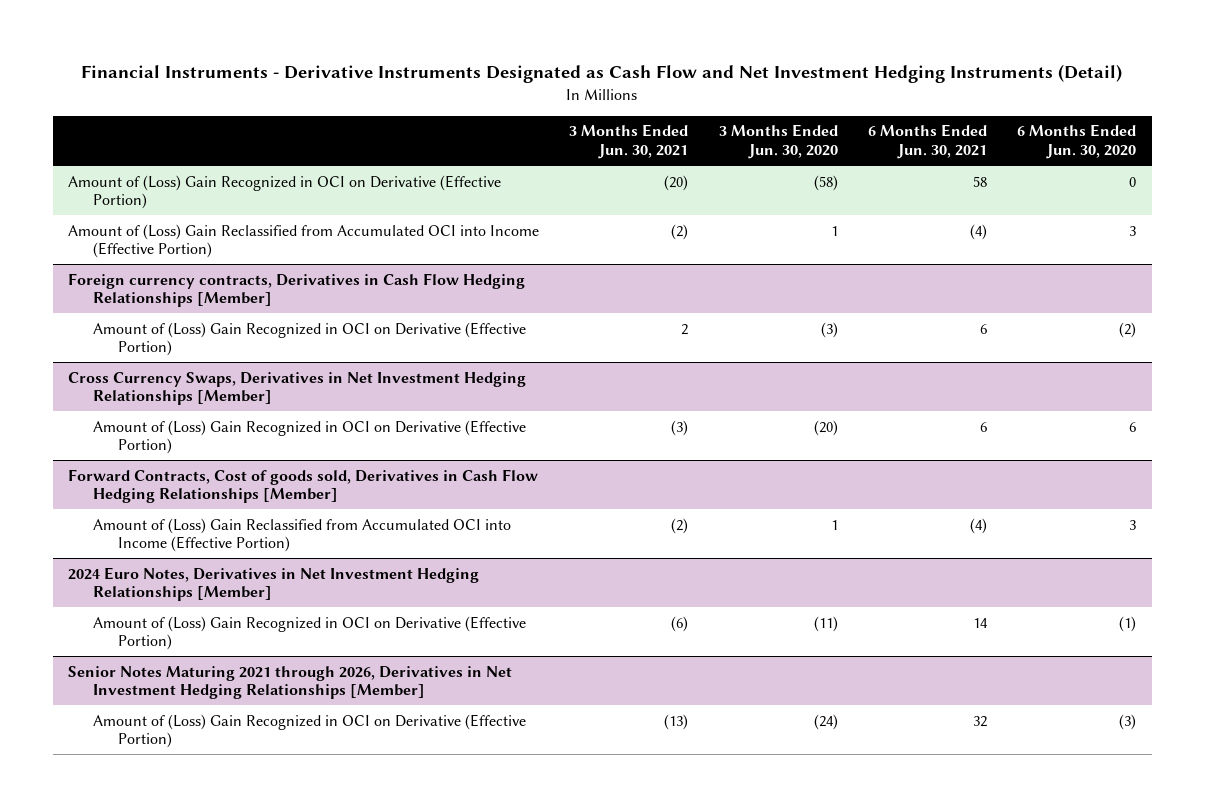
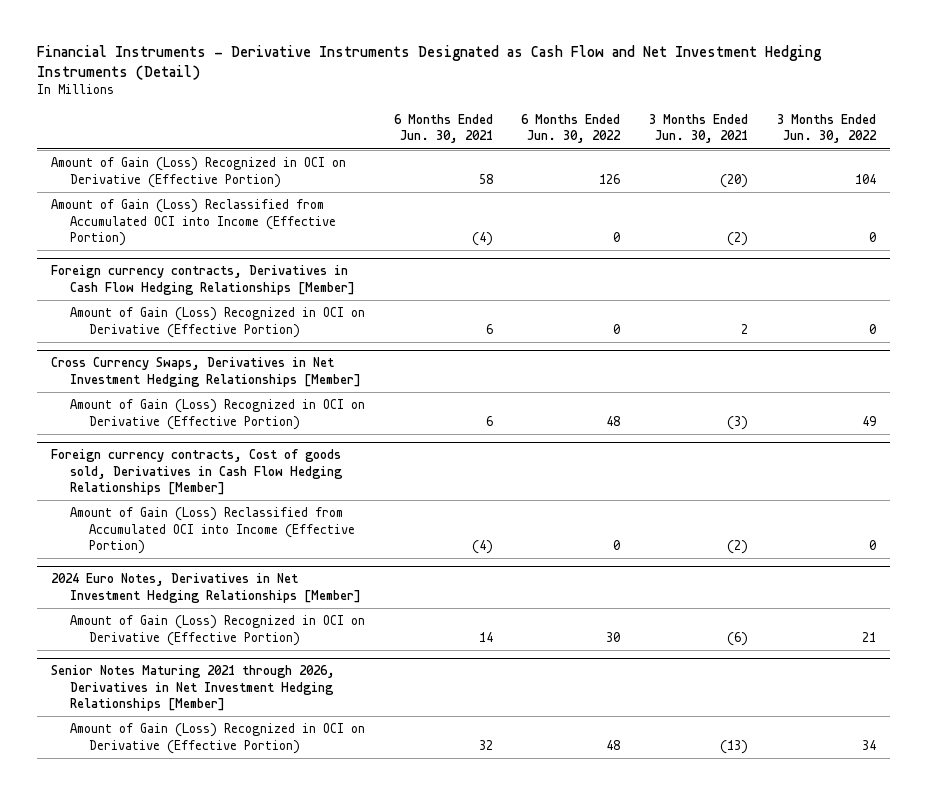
[718,124,838,160] 3 Months Ended Jun. 30, 2020 -> none
[1017,124,1137,160] 6 Months Ended Jun. 30, 2020 -> none
none -> [521,114,622,144] 6 Months Ended Jun. 30, 2022
none -> [776,114,877,144] 3 Months Ended Jun. 30, 2022
[68,174,502,210] Amount of (Loss) Gain Recognized in OCI on Derivative (Effective Portion) -> [51,157,347,188] Amount of Gain (Loss) Recognized in OCI on Derivative (Effective Portion)
[68,223,540,259] Amount of (Loss) Gain Reclassified from Accumulated OCI into Income (Effective Portion) -> [51,199,337,246] Amount of Gain (Loss) Reclassified from Accumulated OCI into Income (Effective Portion)
[92,321,526,357] Amount of (Loss) Gain Recognized in OCI on Derivative (Effective Portion) -> [70,307,366,338] Amount of Gain (Loss) Recognized in OCI on Derivative (Effective Portion)
[92,419,526,455] Amount of (Loss) Gain Recognized in OCI on Derivative (Effective Portion) -> [70,399,366,430] Amount of Gain (Loss) Recognized in OCI on Derivative (Effective Portion)
[68,468,539,504] Forward Contracts, Cost of goods sold, Derivatives in Cash Flow Hedging Relationships [Member] -> [51,449,344,496] Foreign currency contracts, Cost of goods sold, Derivatives in Cash Flow Hedging Relationships [Member]
[92,517,511,553] Amount of (Loss) Gain Reclassified from Accumulated OCI into Income (Effective Portion) -> [70,507,356,554] Amount of Gain (Loss) Reclassified from Accumulated OCI into Income (Effective Portion)
[92,615,526,651] Amount of (Loss) Gain Recognized in OCI on Derivative (Effective Portion) -> [70,615,366,646] Amount of Gain (Loss) Recognized in OCI on Derivative (Effective Portion)
[92,713,526,749] Amount of (Loss) Gain Recognized in OCI on Derivative (Effective Portion) -> [70,723,366,754] Amount of Gain (Loss) Recognized in OCI on Derivative (Effective Portion)

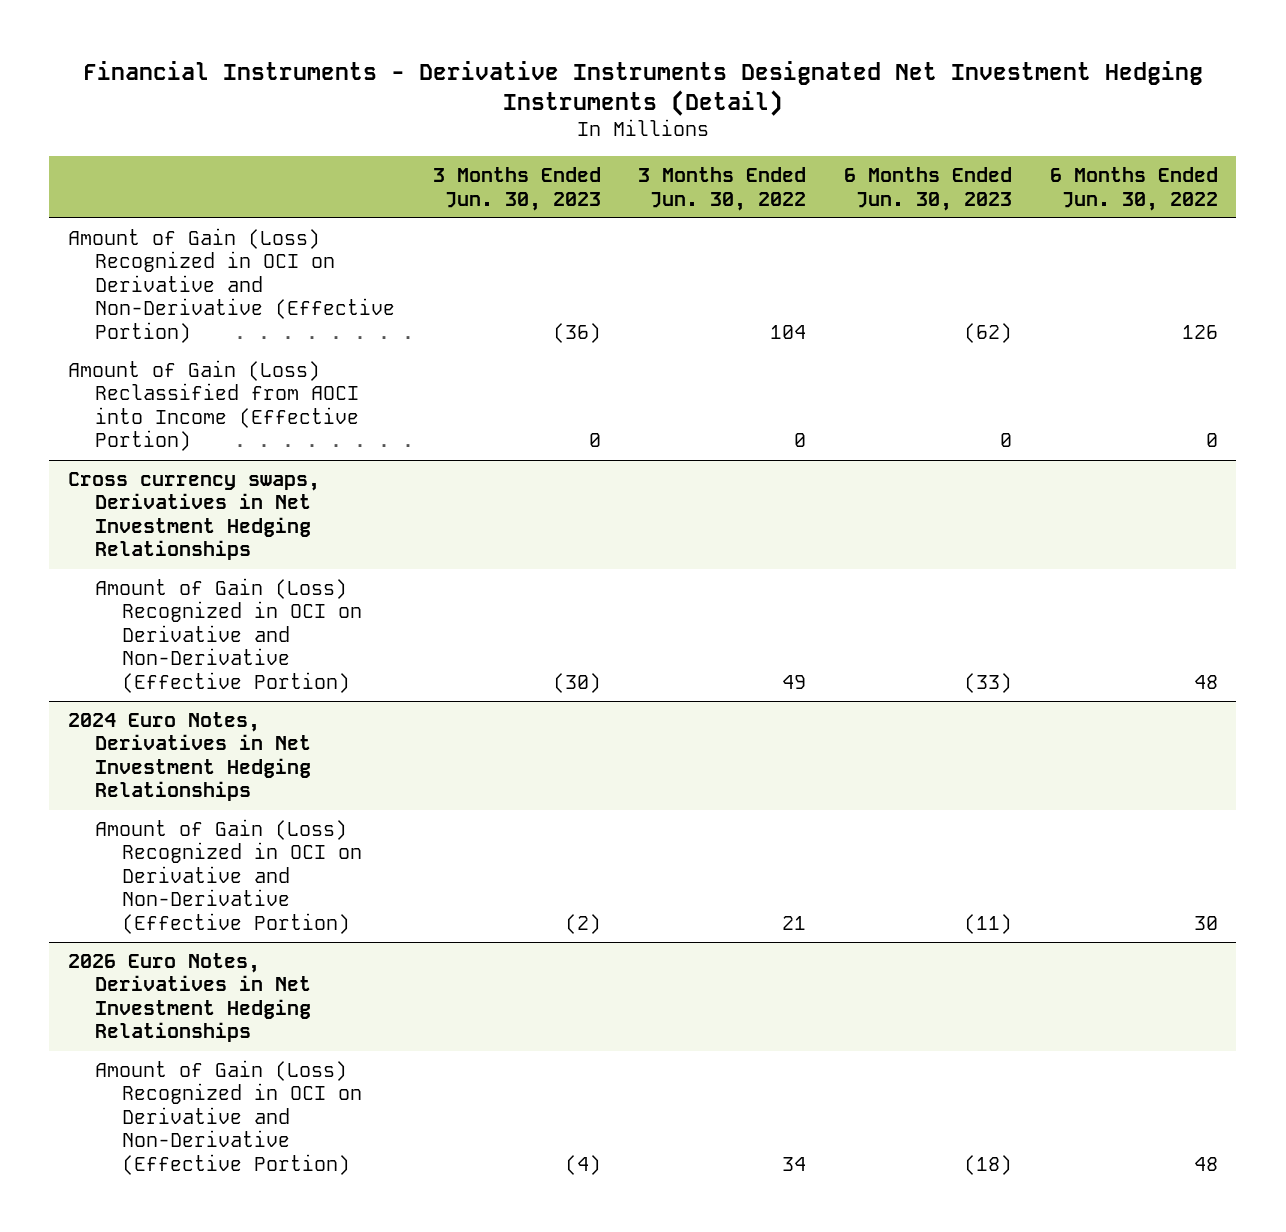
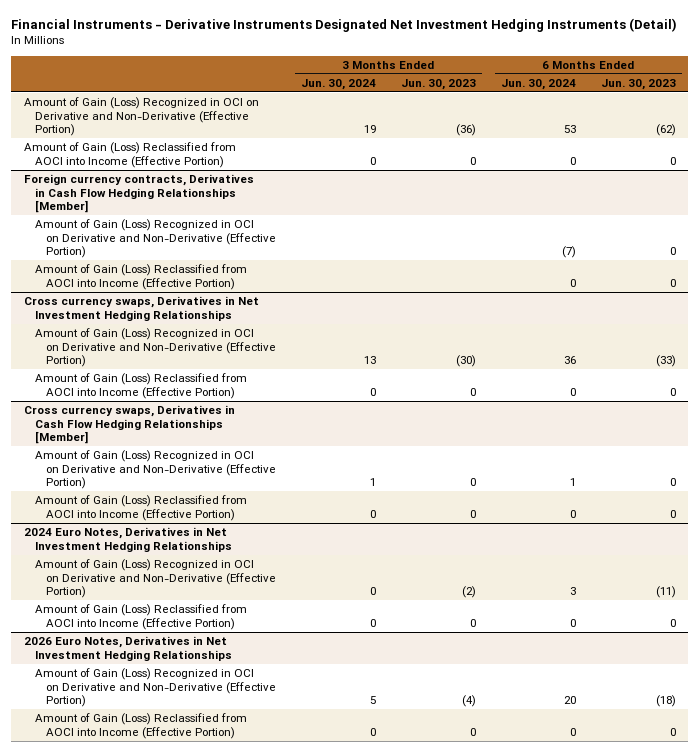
[638,167,807,211] 3 Months Ended Jun. 30, 2022 -> none
[1049,167,1218,211] 6 Months Ended Jun. 30, 2022 -> none
none -> [300,78,376,90] Jun. 30, 2024
none -> [500,78,576,90] Jun. 30, 2024
none -> [23,174,254,213] Foreign currency contracts, Derivatives in Cash Flow Hedging Relationships [Member]
none -> [34,219,277,258] Amount of Gain (Loss) Recognized in OCI on Derivative and Non-Derivative (Effective Portion)
none -> [34,264,247,290] Amount of Gain (Loss) Reclassified from AOCI into Income (Effective Portion)
none -> [34,373,247,399] Amount of Gain (Loss) Reclassified from AOCI into Income (Effective Portion)
none -> [23,405,235,444] Cross currency swaps, Derivatives in Cash Flow Hedging Relationships [Member]
none -> [34,450,277,489] Amount of Gain (Loss) Recognized in OCI on Derivative and Non-Derivative (Effective Portion)
none -> [34,495,247,521] Amount of Gain (Loss) Reclassified from AOCI into Income (Effective Portion)
none -> [34,604,247,630] Amount of Gain (Loss) Reclassified from AOCI into Income (Effective Portion)
none -> [34,713,247,739] Amount of Gain (Loss) Reclassified from AOCI into Income (Effective Portion)

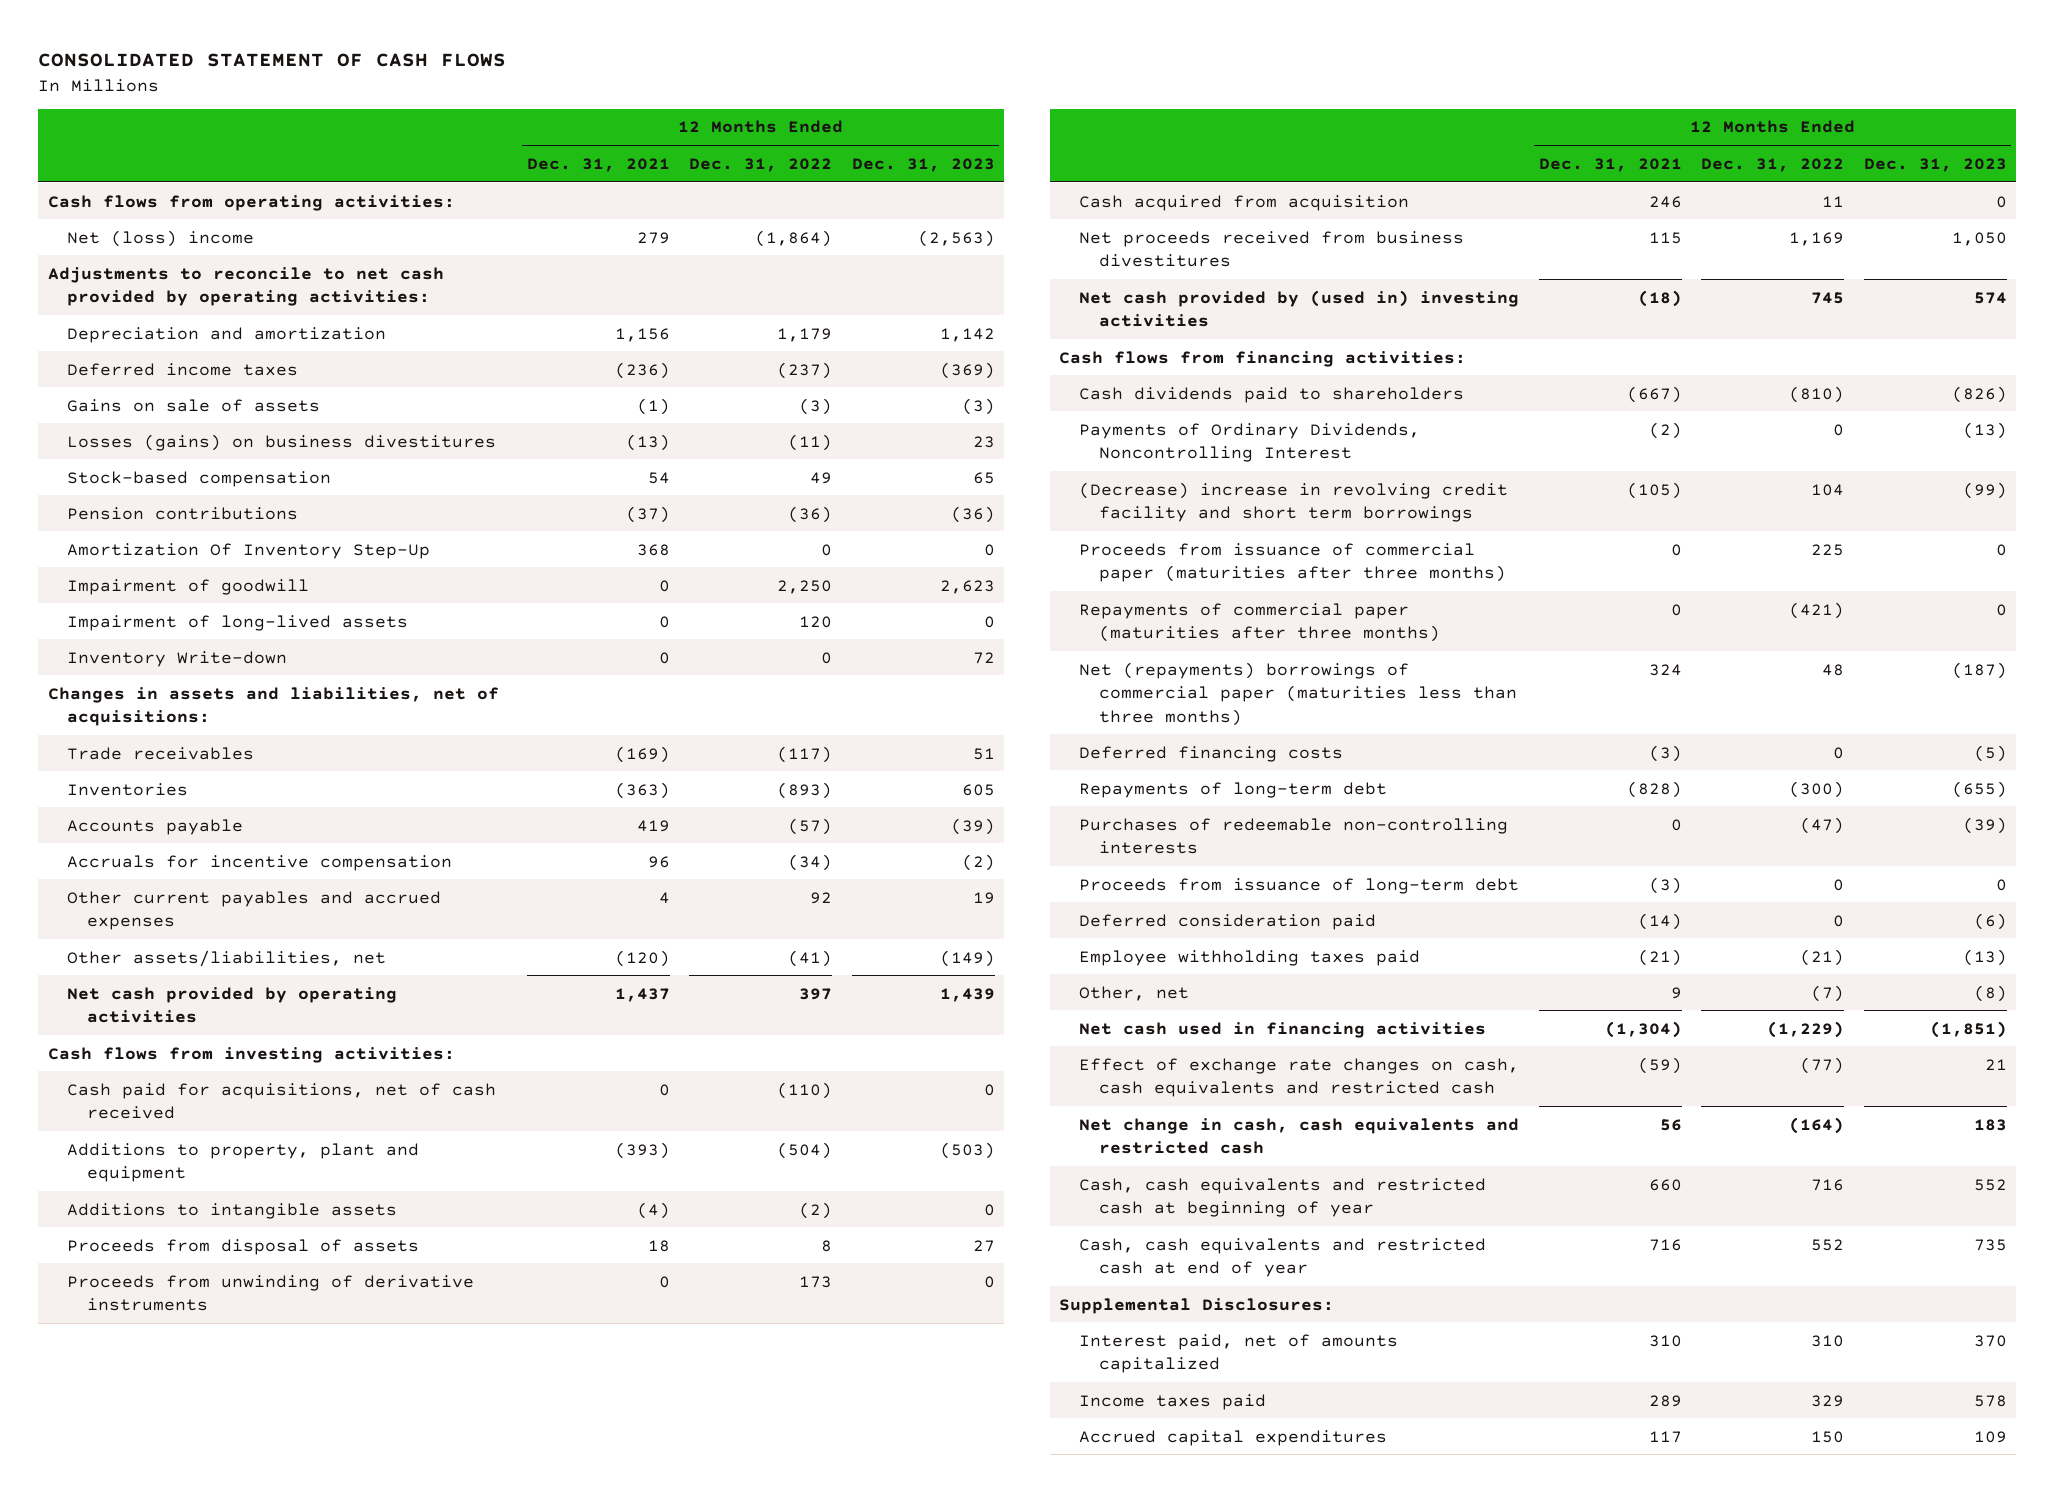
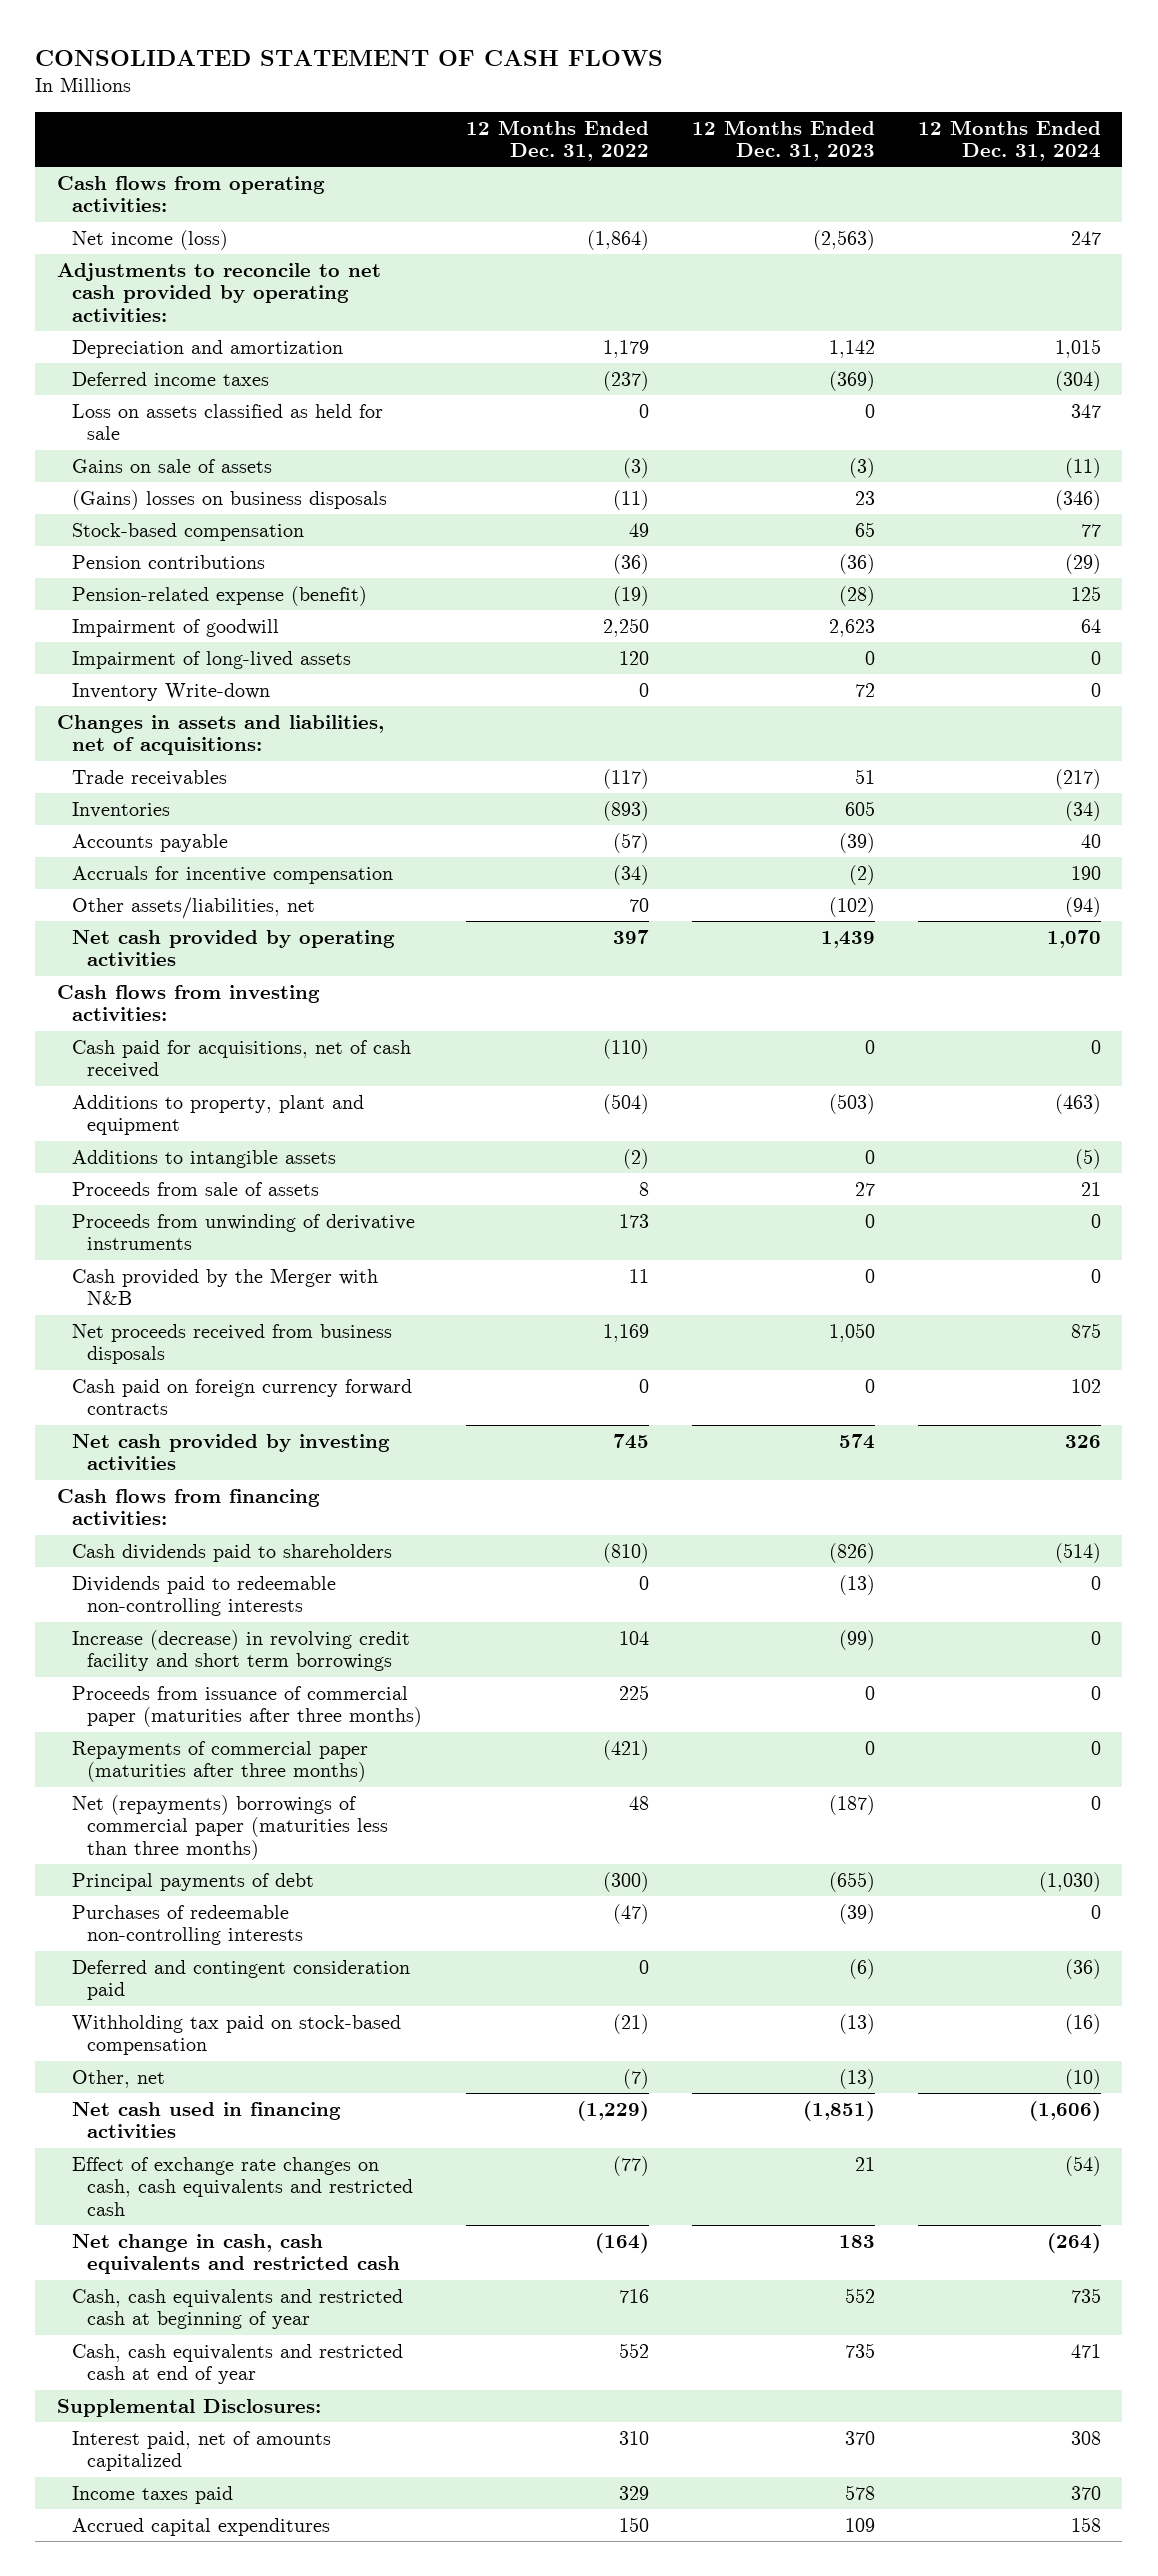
[526,157,670,172] Dec. 31, 2021 -> none
none -> [917,119,1101,162] 12 Months Ended Dec. 31, 2024
[67,229,255,247] Net (loss) income -> [72,229,229,250] Net income (loss)
none -> [72,403,384,441] Loss on assets classified as held for sale
[67,433,497,451] Losses (gains) on business divestitures -> [72,489,388,510] (Gains) losses on business disposals
[67,542,431,559] Amortization Of Inventory Step-Up -> none
none -> [72,585,368,606] Pension-related expense (benefit)
[67,890,442,931] Other current payables and accrued expenses -> none
[788,949,833,967] (41) -> [628,897,649,912] 70
[939,949,995,967] (149) -> [828,896,875,917] (102)
[67,1238,420,1255] Proceeds from disposal of assets -> [72,1181,320,1196] Proceeds from sale of assets
[1079,194,1410,211] Cash acquired from acquisition -> [72,1267,379,1306] Cash provided by the Merger with N&B
[1079,230,1465,268] Net proceeds received from business divestitures -> [72,1323,393,1365] Net proceeds received from business disposals
none -> [72,1378,413,1416] Cash paid on foreign currency forward contracts
[1079,289,1520,328] Net cash provided by (used in) investing activities -> [72,1433,391,1471] Net cash provided by investing activities
[1079,422,1421,463] Payments of Ordinary Dividends, Noncontrolling Interest -> [72,1575,337,1617] Dividends paid to redeemable non-controlling interests
[1079,481,1509,523] (Decrease) increase in revolving credit facility and short term borrowings -> [72,1629,411,1672] Increase (decrease) in revolving credit facility and short term borrowings
[1079,745,1344,762] Deferred financing costs -> none
[1079,781,1388,798] Repayments of long-term debt -> [72,1872,315,1891] Principal payments of debt
[1079,877,1520,894] Proceeds from issuance of long-term debt -> none
[1079,913,1377,930] Deferred consideration paid -> [72,1959,411,2001] Deferred and contingent consideration paid
[1079,949,1421,966] Employee withholding taxes paid -> [72,2014,402,2056] Withholding tax paid on stock-based compensation
[1973,984,2007,1002] (8) -> [838,2068,875,2089] (13)

